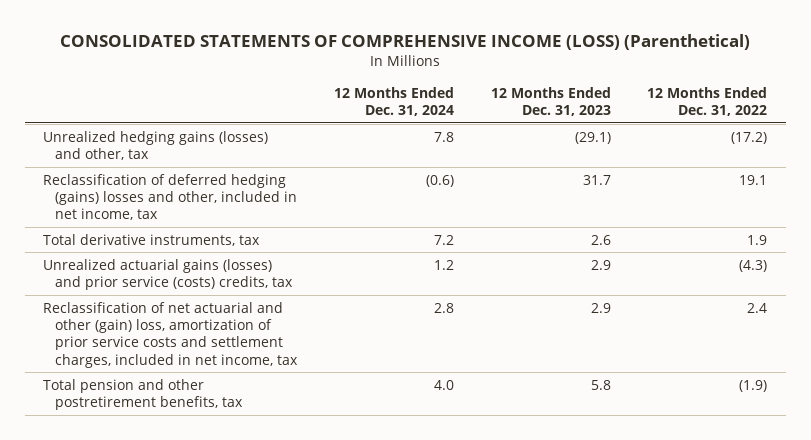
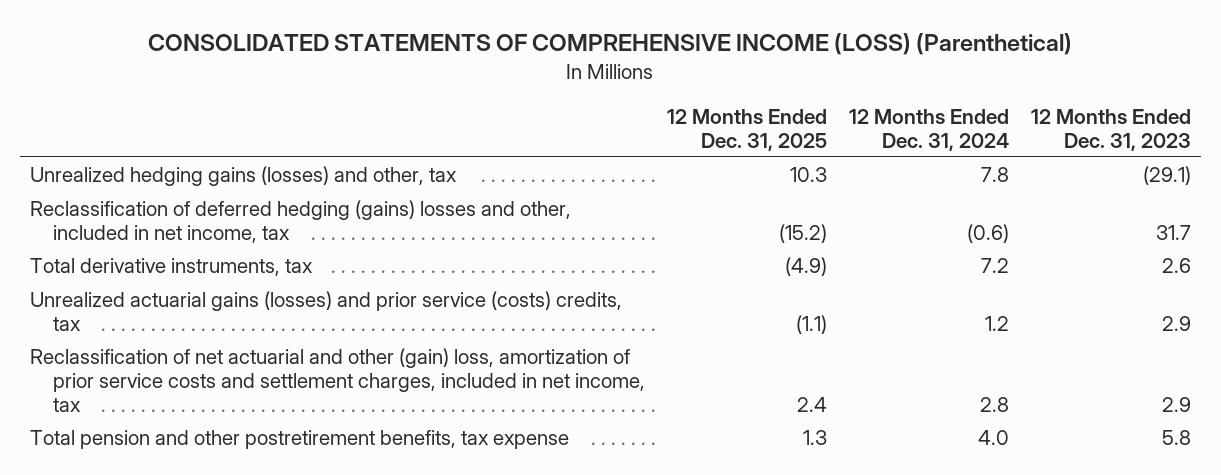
[647,86,768,117] 12 Months Ended Dec. 31, 2022 -> none
none -> [666,108,827,151] 12 Months Ended Dec. 31, 2025
[43,378,244,410] Total pension and other postretirement benefits, tax -> [30,430,570,450] Total pension and other postretirement benefits, tax expense

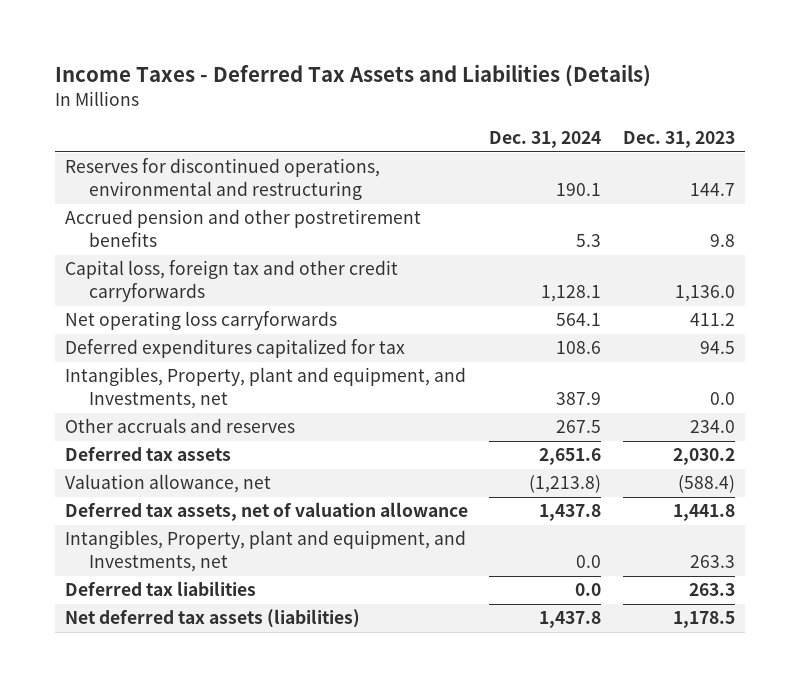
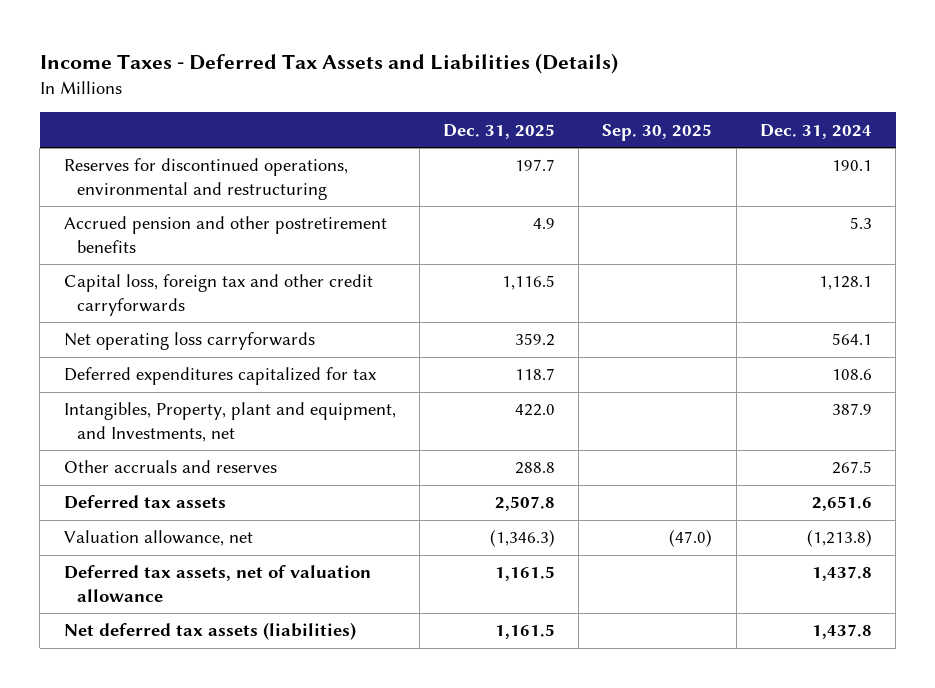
[622,131,735,149] Dec. 31, 2023 -> none
none -> [442,123,555,139] Dec. 31, 2025
none -> [602,123,713,141] Sep. 30, 2025
[65,530,467,573] Intangibles, Property, plant and equipment, and Investments, net -> none
[65,581,257,597] Deferred tax liabilities -> none

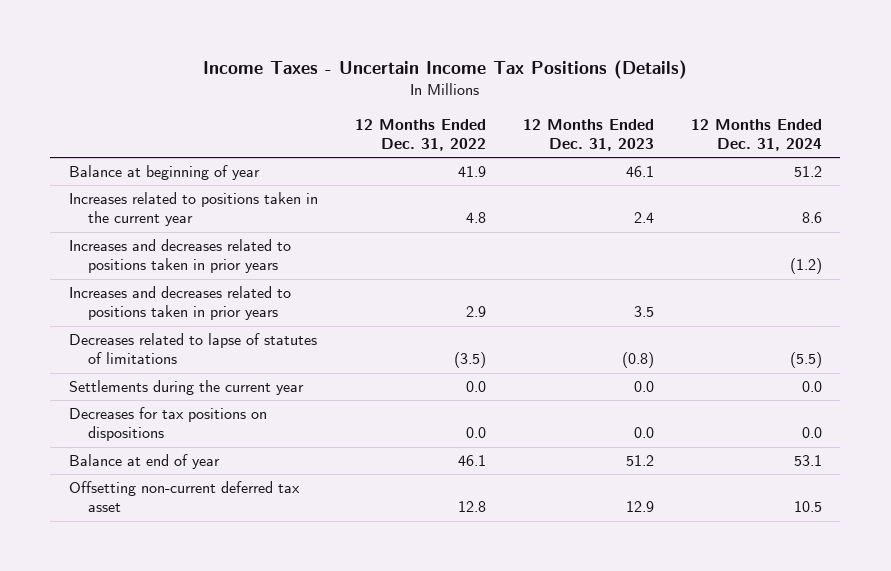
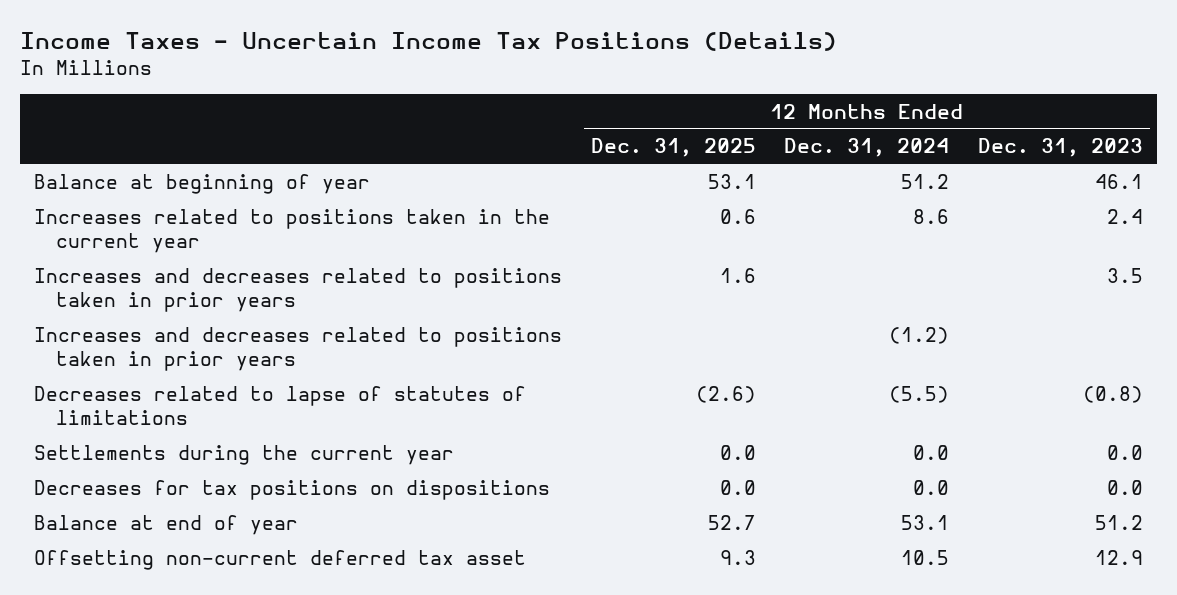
[354,118,486,151] 12 Months Ended Dec. 31, 2022 -> none
none -> [590,138,756,158] Dec. 31, 2025
[68,239,291,274] Increases and decreases related to positions taken in prior years -> [34,326,563,371] Increases and decreases related to positions taken in prior years

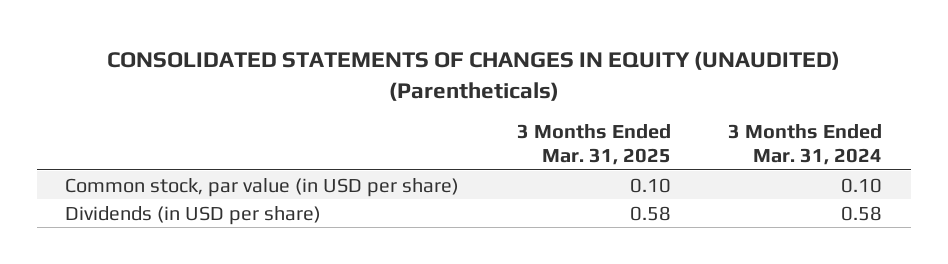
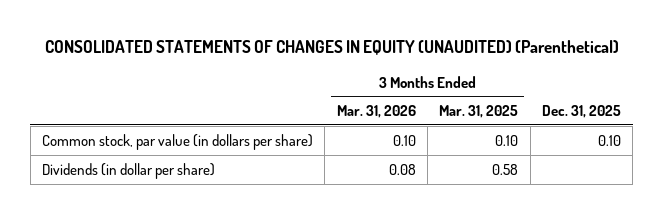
[106,51,840,102] CONSOLIDATED STATEMENTS OF CHANGES IN EQUITY (UNAUDITED) (Parentheticals) -> [44,40,619,56] CONSOLIDATED STATEMENTS OF CHANGES IN EQUITY (UNAUDITED) (Parenthetical)
[728,124,883,165] 3 Months Ended Mar. 31, 2024 -> none
none -> [336,105,416,119] Mar. 31, 2026
none -> [542,105,622,119] Dec. 31, 2025
[65,177,460,197] Common stock, par value (in USD per share) -> [42,133,314,150] Common stock, par value (in dollars per share)
[65,205,322,225] Dividends (in USD per share) -> [42,162,216,179] Dividends (in dollar per share)

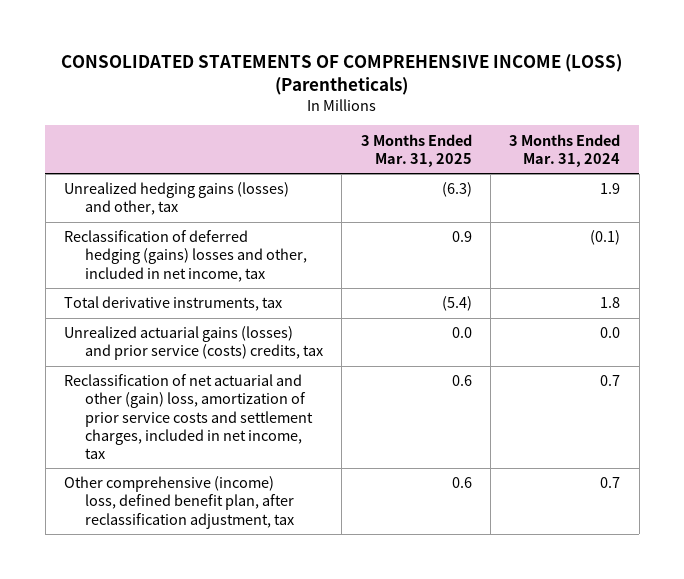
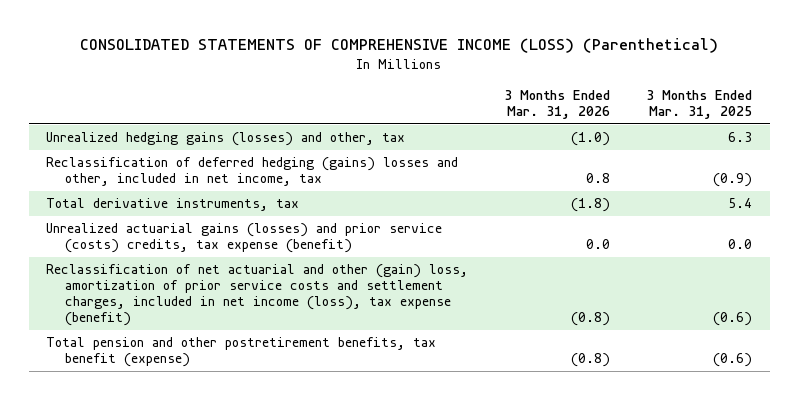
[61,53,623,95] CONSOLIDATED STATEMENTS OF COMPREHENSIVE INCOME (LOSS) (Parentheticals) -> [80,38,719,54] CONSOLIDATED STATEMENTS OF COMPREHENSIVE INCOME (LOSS) (Parenthetical)
[509,133,621,167] 3 Months Ended Mar. 31, 2024 -> none
none -> [504,90,611,120] 3 Months Ended Mar. 31, 2026
[63,476,295,529] Other comprehensive (income) loss, defined benefit plan, after reclassification adjustment, tax -> none
[441,182,472,198] (6.3) -> [728,132,753,143] 6.3
[451,231,472,243] 0.9 -> [713,173,753,188] (0.9)
[441,296,472,312] (5.4) -> [728,198,753,209] 5.4
[63,326,324,361] Unrealized actuarial gains (losses) and prior service (costs) credits, tax -> [46,223,443,254] Unrealized actuarial gains (losses) and prior service (costs) credits, tax expense (benefit)
[63,374,314,459] Reclassification of net actuarial and other (gain) loss, amortization of prior service costs and settlement charges, included in net income, tax -> [46,264,469,327] Reclassification of net actuarial and other (gain) loss, amortization of prior service costs and settlement charges, included in net income (loss), tax expense (benefit)
[451,375,472,387] 0.6 -> [713,312,753,327] (0.6)
none -> [46,337,437,368] Total pension and other postretirement benefits, tax benefit (expense)

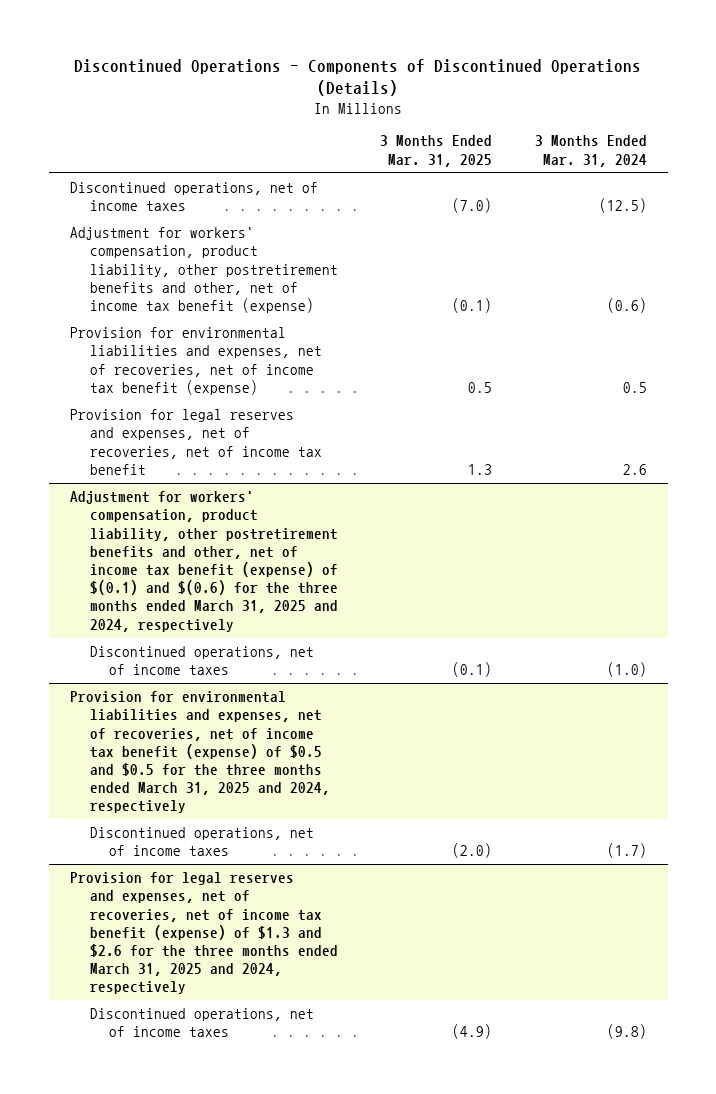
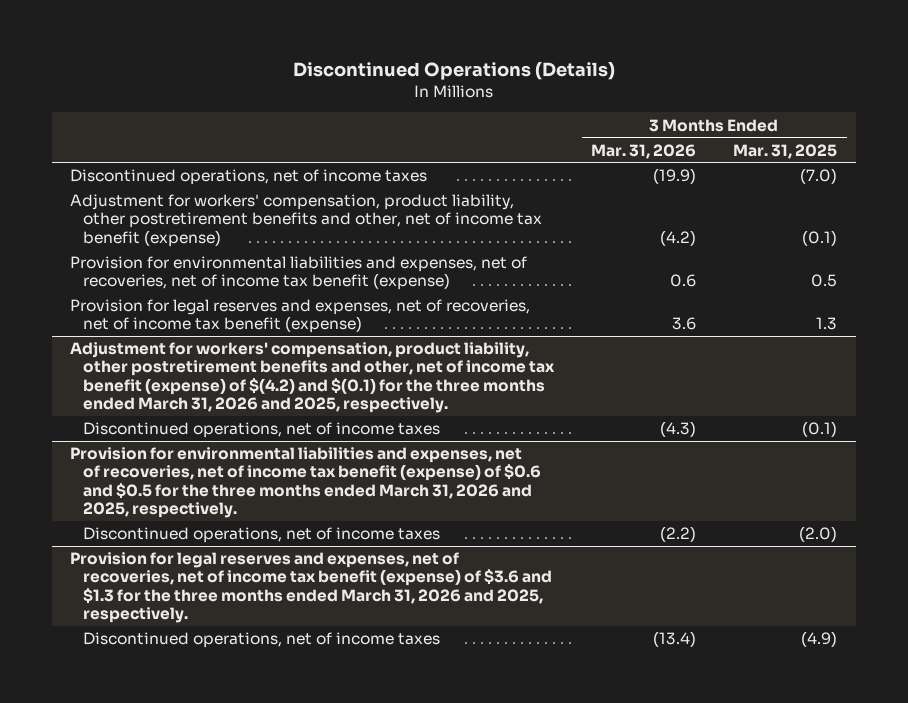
[74,58,642,97] Discontinued Operations - Components of Discontinued Operations (Details) -> [292,61,615,80] Discontinued Operations (Details)
[534,135,647,167] 3 Months Ended Mar. 31, 2024 -> none
none -> [591,143,697,159] Mar. 31, 2026
[69,409,322,475] Provision for legal reserves and expenses, net of recoveries, net of income tax benefit -> [70,299,531,334] Provision for legal reserves and expenses, net of recoveries, net of income tax benefit (expense)
[69,491,338,632] Adjustment for workers' compensation, product liability, other postretirement benefits and other, net of income tax benefit (expense) of $(0.1) and $(0.6) for the three months ended March 31, 2025 and 2024, respectively -> [70,342,555,414] Adjustment for workers' compensation, product liability, other postretirement benefits and other, net of income tax benefit (expense) of $(4.2) and $(0.1) for the three months ended March 31, 2026 and 2025, respectively.
[69,691,330,814] Provision for environmental liabilities and expenses, net of recoveries, net of income tax benefit (expense) of $0.5 and $0.5 for the three months ended March 31, 2025 and 2024, respectively -> [70,447,541,519] Provision for environmental liabilities and expenses, net of recoveries, net of income tax benefit (expense) of $0.6 and $0.5 for the three months ended March 31, 2026 and 2025, respectively.
[69,872,338,995] Provision for legal reserves and expenses, net of recoveries, net of income tax benefit (expense) of $1.3 and $2.6 for the three months ended March 31, 2025 and 2024, respectively -> [70,552,552,624] Provision for legal reserves and expenses, net of recoveries, net of income tax benefit (expense) of $3.6 and $1.3 for the three months ended March 31, 2026 and 2025, respectively.

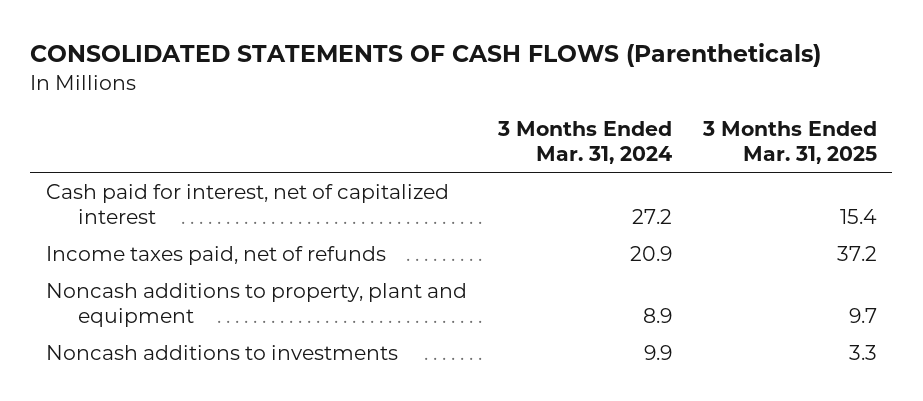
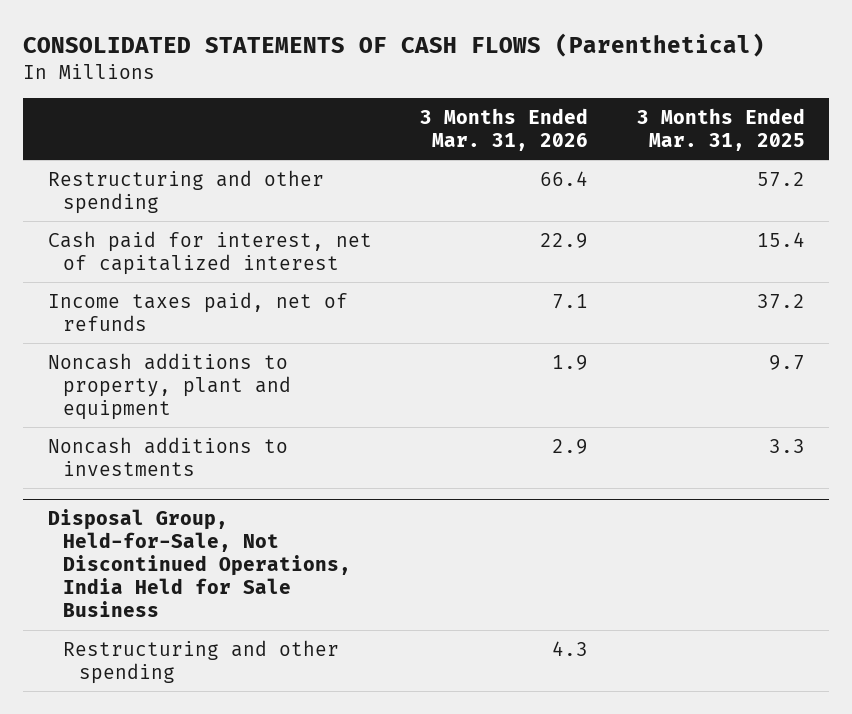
[30,43,822,68] CONSOLIDATED STATEMENTS OF CASH FLOWS (Parentheticals) -> [23,33,766,58] CONSOLIDATED STATEMENTS OF CASH FLOWS (Parenthetical)
[496,120,672,165] 3 Months Ended Mar. 31, 2024 -> none
none -> [420,107,589,151] 3 Months Ended Mar. 31, 2026
none -> [47,169,324,214] Restructuring and other spending
none -> [47,509,352,618] Disposal Group, Held-for-Sale, Not Discontinued Operations, India Held for Sale Business
none -> [63,639,340,684] Restructuring and other spending

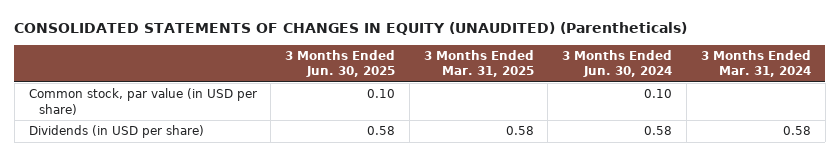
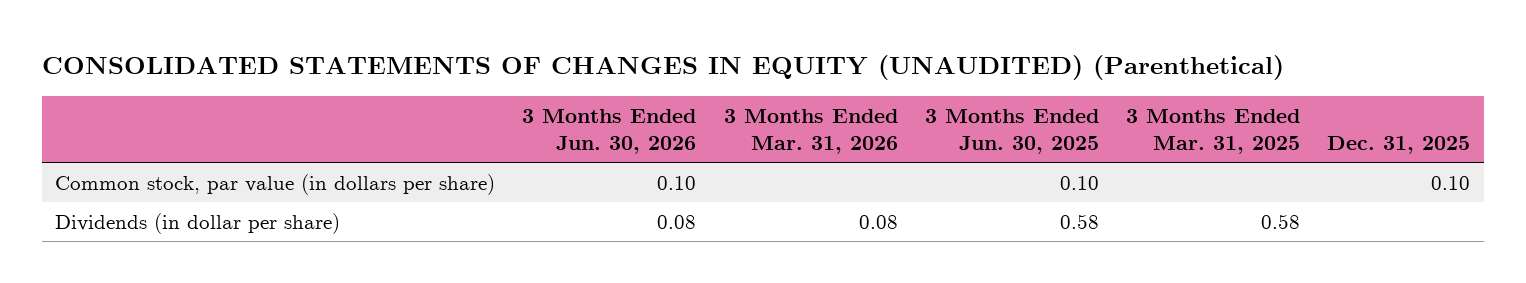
[14,21,688,35] CONSOLIDATED STATEMENTS OF CHANGES IN EQUITY (UNAUDITED) (Parentheticals) -> [41,55,1284,81] CONSOLIDATED STATEMENTS OF CHANGES IN EQUITY (UNAUDITED) (Parenthetical)
[562,50,673,78] 3 Months Ended Jun. 30, 2024 -> none
[700,50,811,78] 3 Months Ended Mar. 31, 2024 -> none
none -> [522,108,697,155] 3 Months Ended Jun. 30, 2026
none -> [723,108,898,155] 3 Months Ended Mar. 31, 2026
none -> [1327,136,1471,155] Dec. 31, 2025
[28,88,257,115] Common stock, par value (in USD per share) -> [55,174,496,196] Common stock, par value (in dollars per share)
[28,125,204,139] Dividends (in USD per share) -> [55,213,341,235] Dividends (in dollar per share)

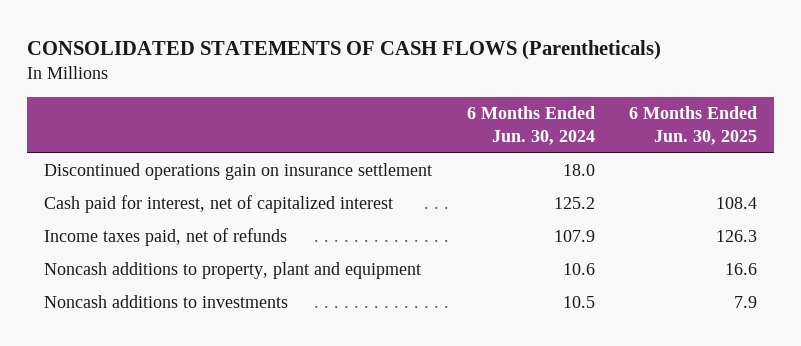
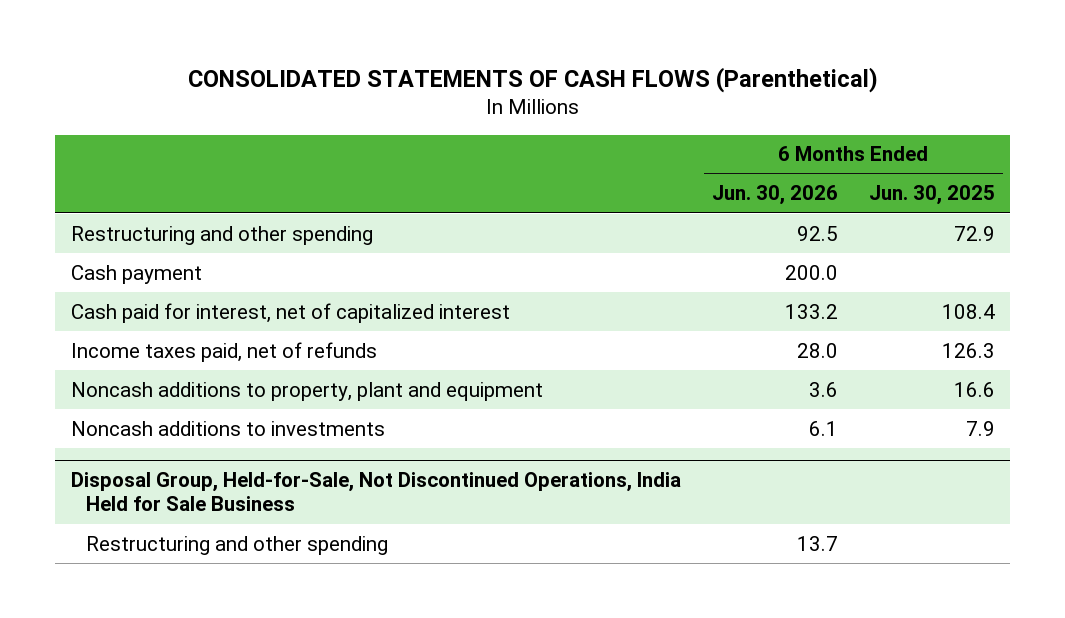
[27,40,662,61] CONSOLIDATED STATEMENTS OF CASH FLOWS (Parentheticals) -> [187,66,878,93] CONSOLIDATED STATEMENTS OF CASH FLOWS (Parenthetical)
[466,106,595,145] 6 Months Ended Jun. 30, 2024 -> none
none -> [711,185,838,206] Jun. 30, 2026
[44,163,433,181] Discontinued operations gain on insurance settlement -> none
none -> [70,225,373,245] Restructuring and other spending
none -> [70,264,202,284] Cash payment
none -> [70,471,681,512] Disposal Group, Held-for-Sale, Not Discontinued Operations, India Held for Sale Business
none -> [86,535,389,555] Restructuring and other spending

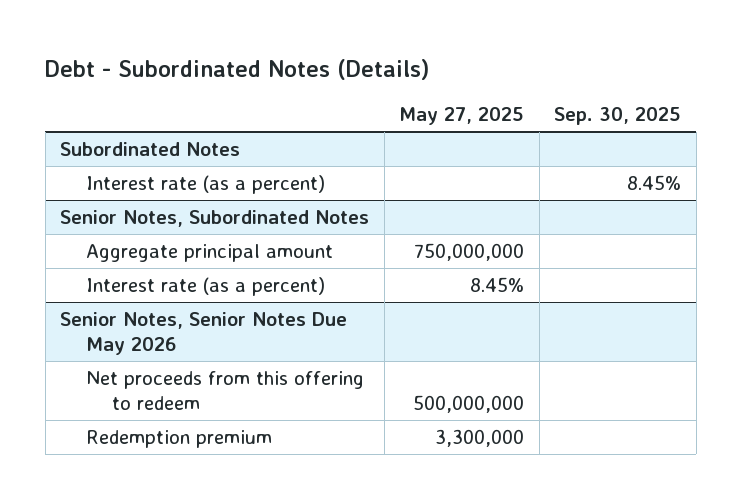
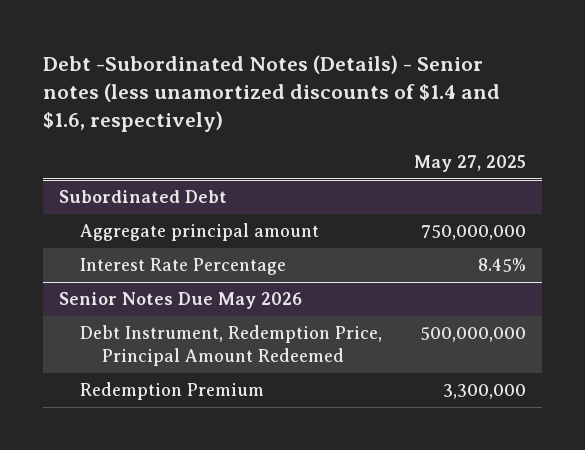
[45,59,430,81] Debt - Subordinated Notes (Details) -> [42,54,500,133] Debt -Subordinated Notes (Details) - Senior notes (less unamortized discounts of $1.4 and $1.6, respectively)
[554,107,682,126] Sep. 30, 2025 -> none
[86,174,326,194] Interest rate (as a percent) -> none
[60,209,370,227] Senior Notes, Subordinated Notes -> none
[60,141,241,156] Subordinated Notes -> [58,190,227,204] Subordinated Debt
[86,276,326,296] Interest rate (as a percent) -> [80,258,287,276] Interest Rate Percentage
[60,311,348,356] Senior Notes, Senior Notes Due May 2026 -> [58,292,302,310] Senior Notes Due May 2026
[86,370,365,411] Net proceeds from this offering to redeem -> [80,325,383,367] Debt Instrument, Redemption Price, Principal Amount Redeemed
[86,429,273,448] Redemption premium -> [80,382,265,401] Redemption Premium

